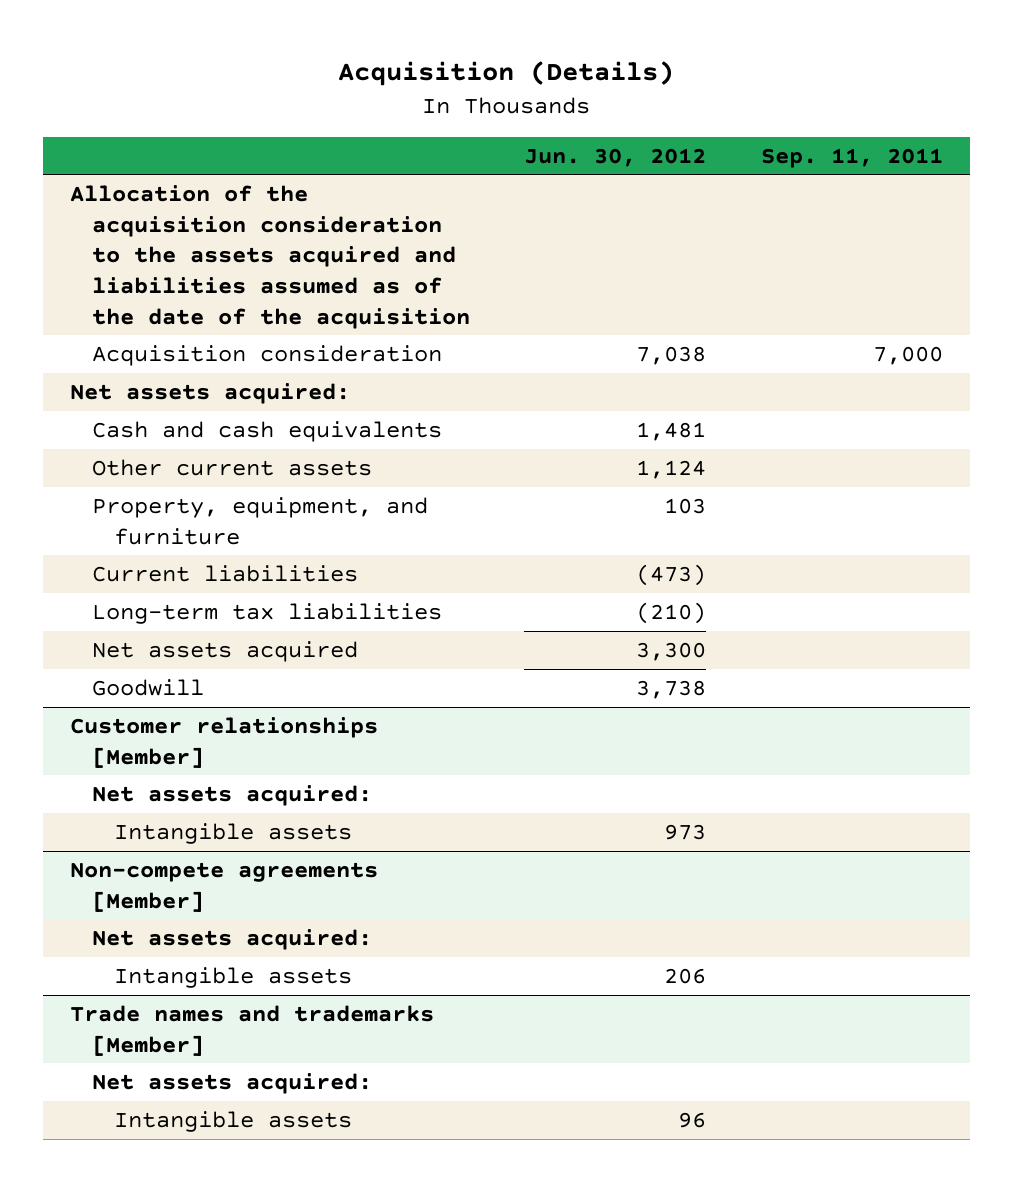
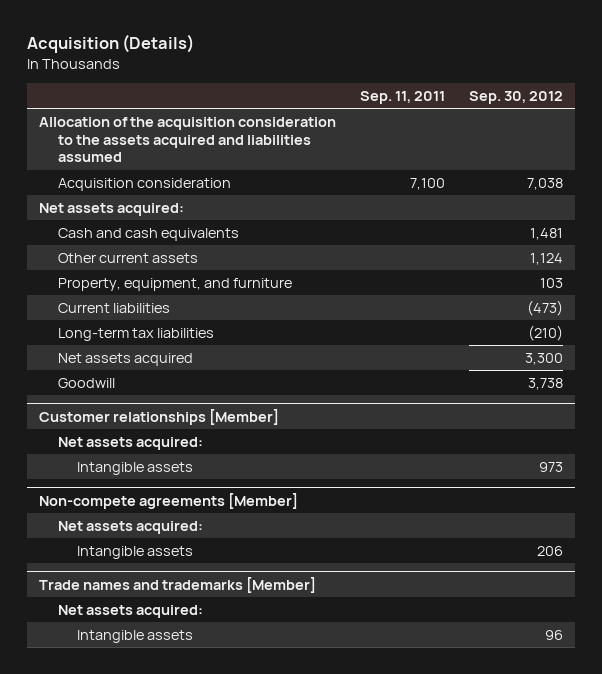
[524,147,707,167] Jun. 30, 2012 -> none
none -> [468,91,563,105] Sep. 30, 2012
[69,184,470,329] Allocation of the acquisition consideration to the assets acquired and liabilities assumed as of the date of the acquisition -> [38,116,336,163] Allocation of the acquisition consideration to the assets acquired and liabilities assumed
[872,345,943,365] 7,000 -> [409,177,445,190] 7,100

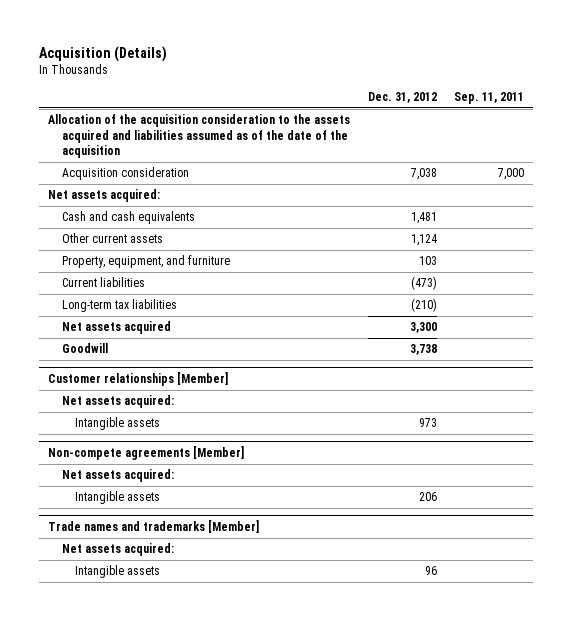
[468,91,563,105] Sep. 30, 2012 -> none
none -> [367,92,437,104] Dec. 31, 2012
[38,116,336,163] Allocation of the acquisition consideration to the assets acquired and liabilities assumed -> [47,114,350,159] Allocation of the acquisition consideration to the assets acquired and liabilities assumed as of the date of the acquisition
[409,177,445,190] 7,100 -> [498,168,525,181] 7,000

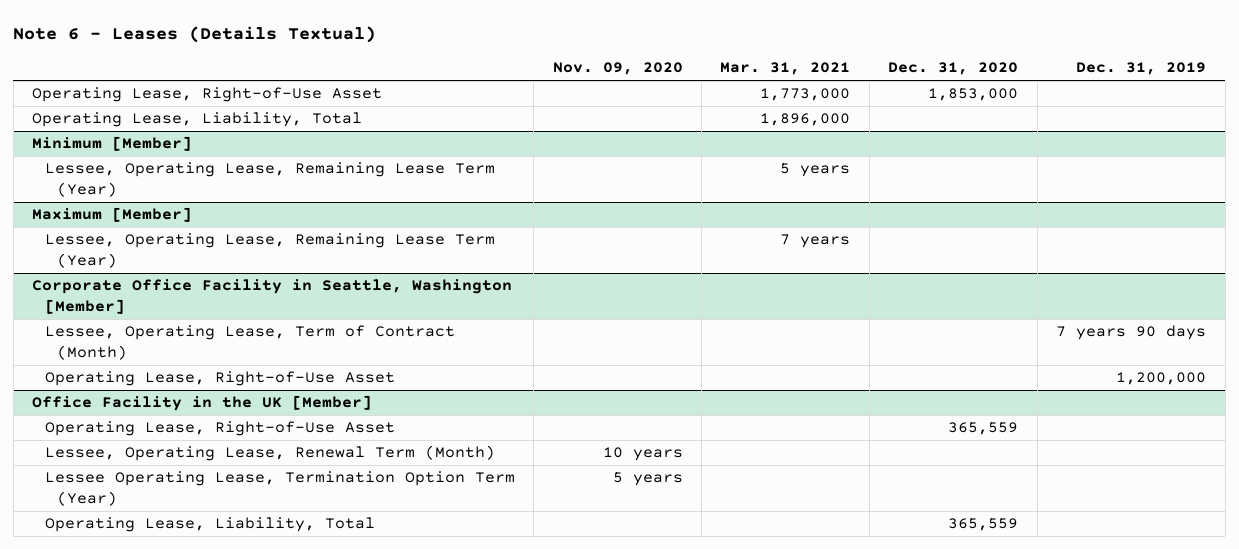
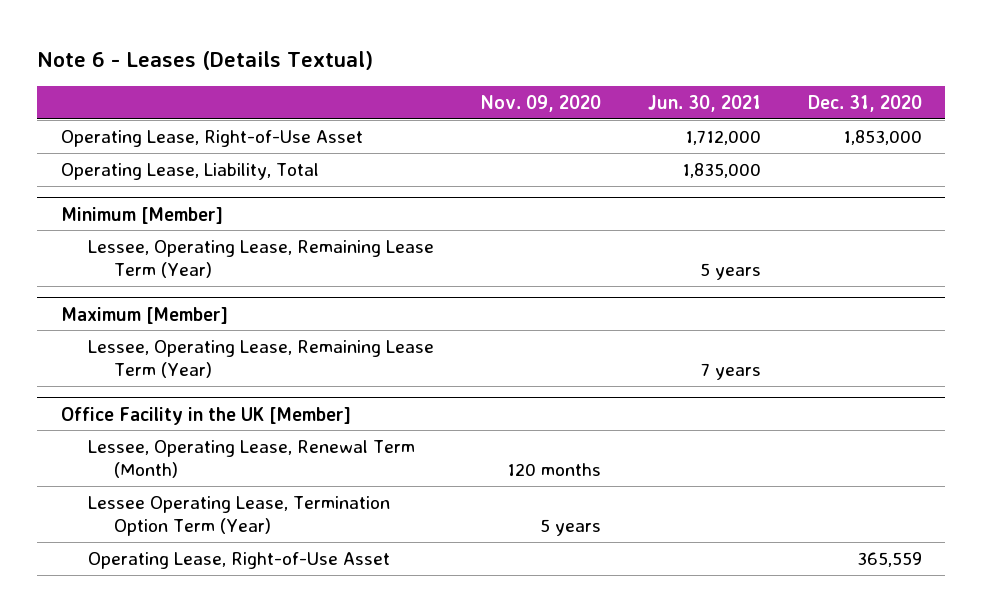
[720,62,851,76] Mar. 31, 2021 -> none
[1076,62,1207,76] Dec. 31, 2019 -> none
none -> [647,95,761,113] Jun. 30, 2021
[32,279,513,315] Corporate Office Facility in Seattle, Washington [Member] -> none
[44,325,455,361] Lessee, Operating Lease, Term of Contract (Month) -> none
[44,371,395,387] Operating Lease, Right-of-Use Asset -> none
[602,447,683,462] 10 years -> [507,463,602,477] 120 months
[44,517,375,533] Operating Lease, Liability, Total -> none
[44,421,395,437] Operating Lease, Right-of-Use Asset -> [87,551,390,569] Operating Lease, Right-of-Use Asset

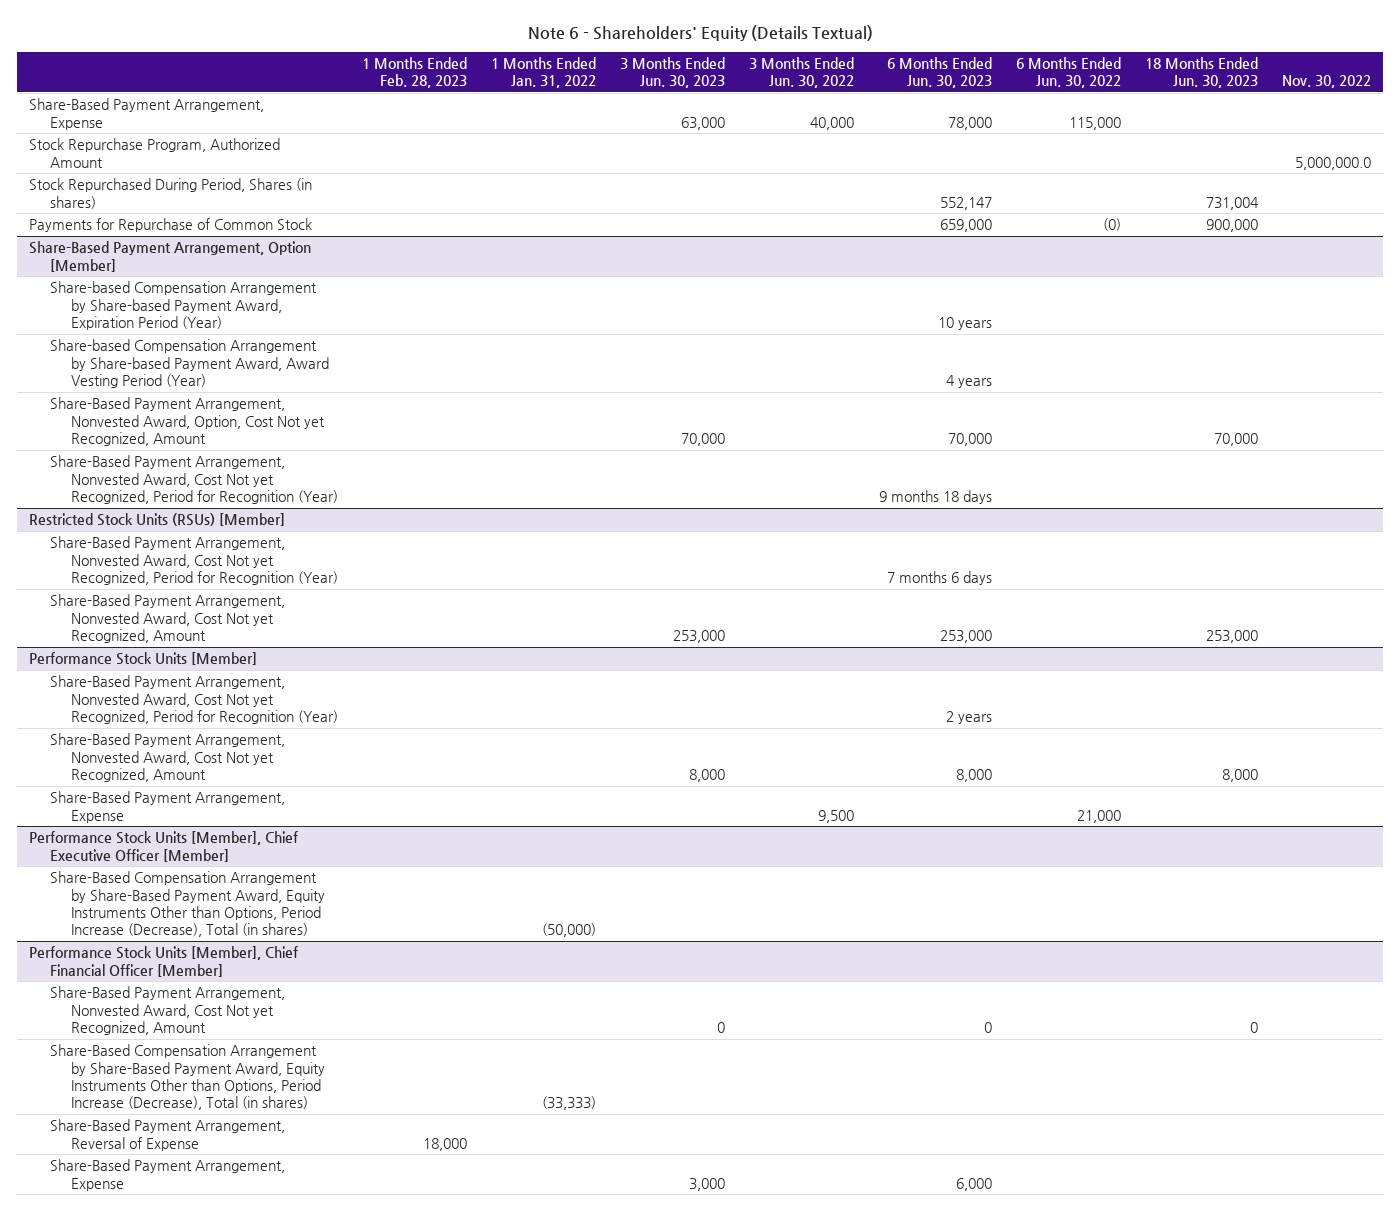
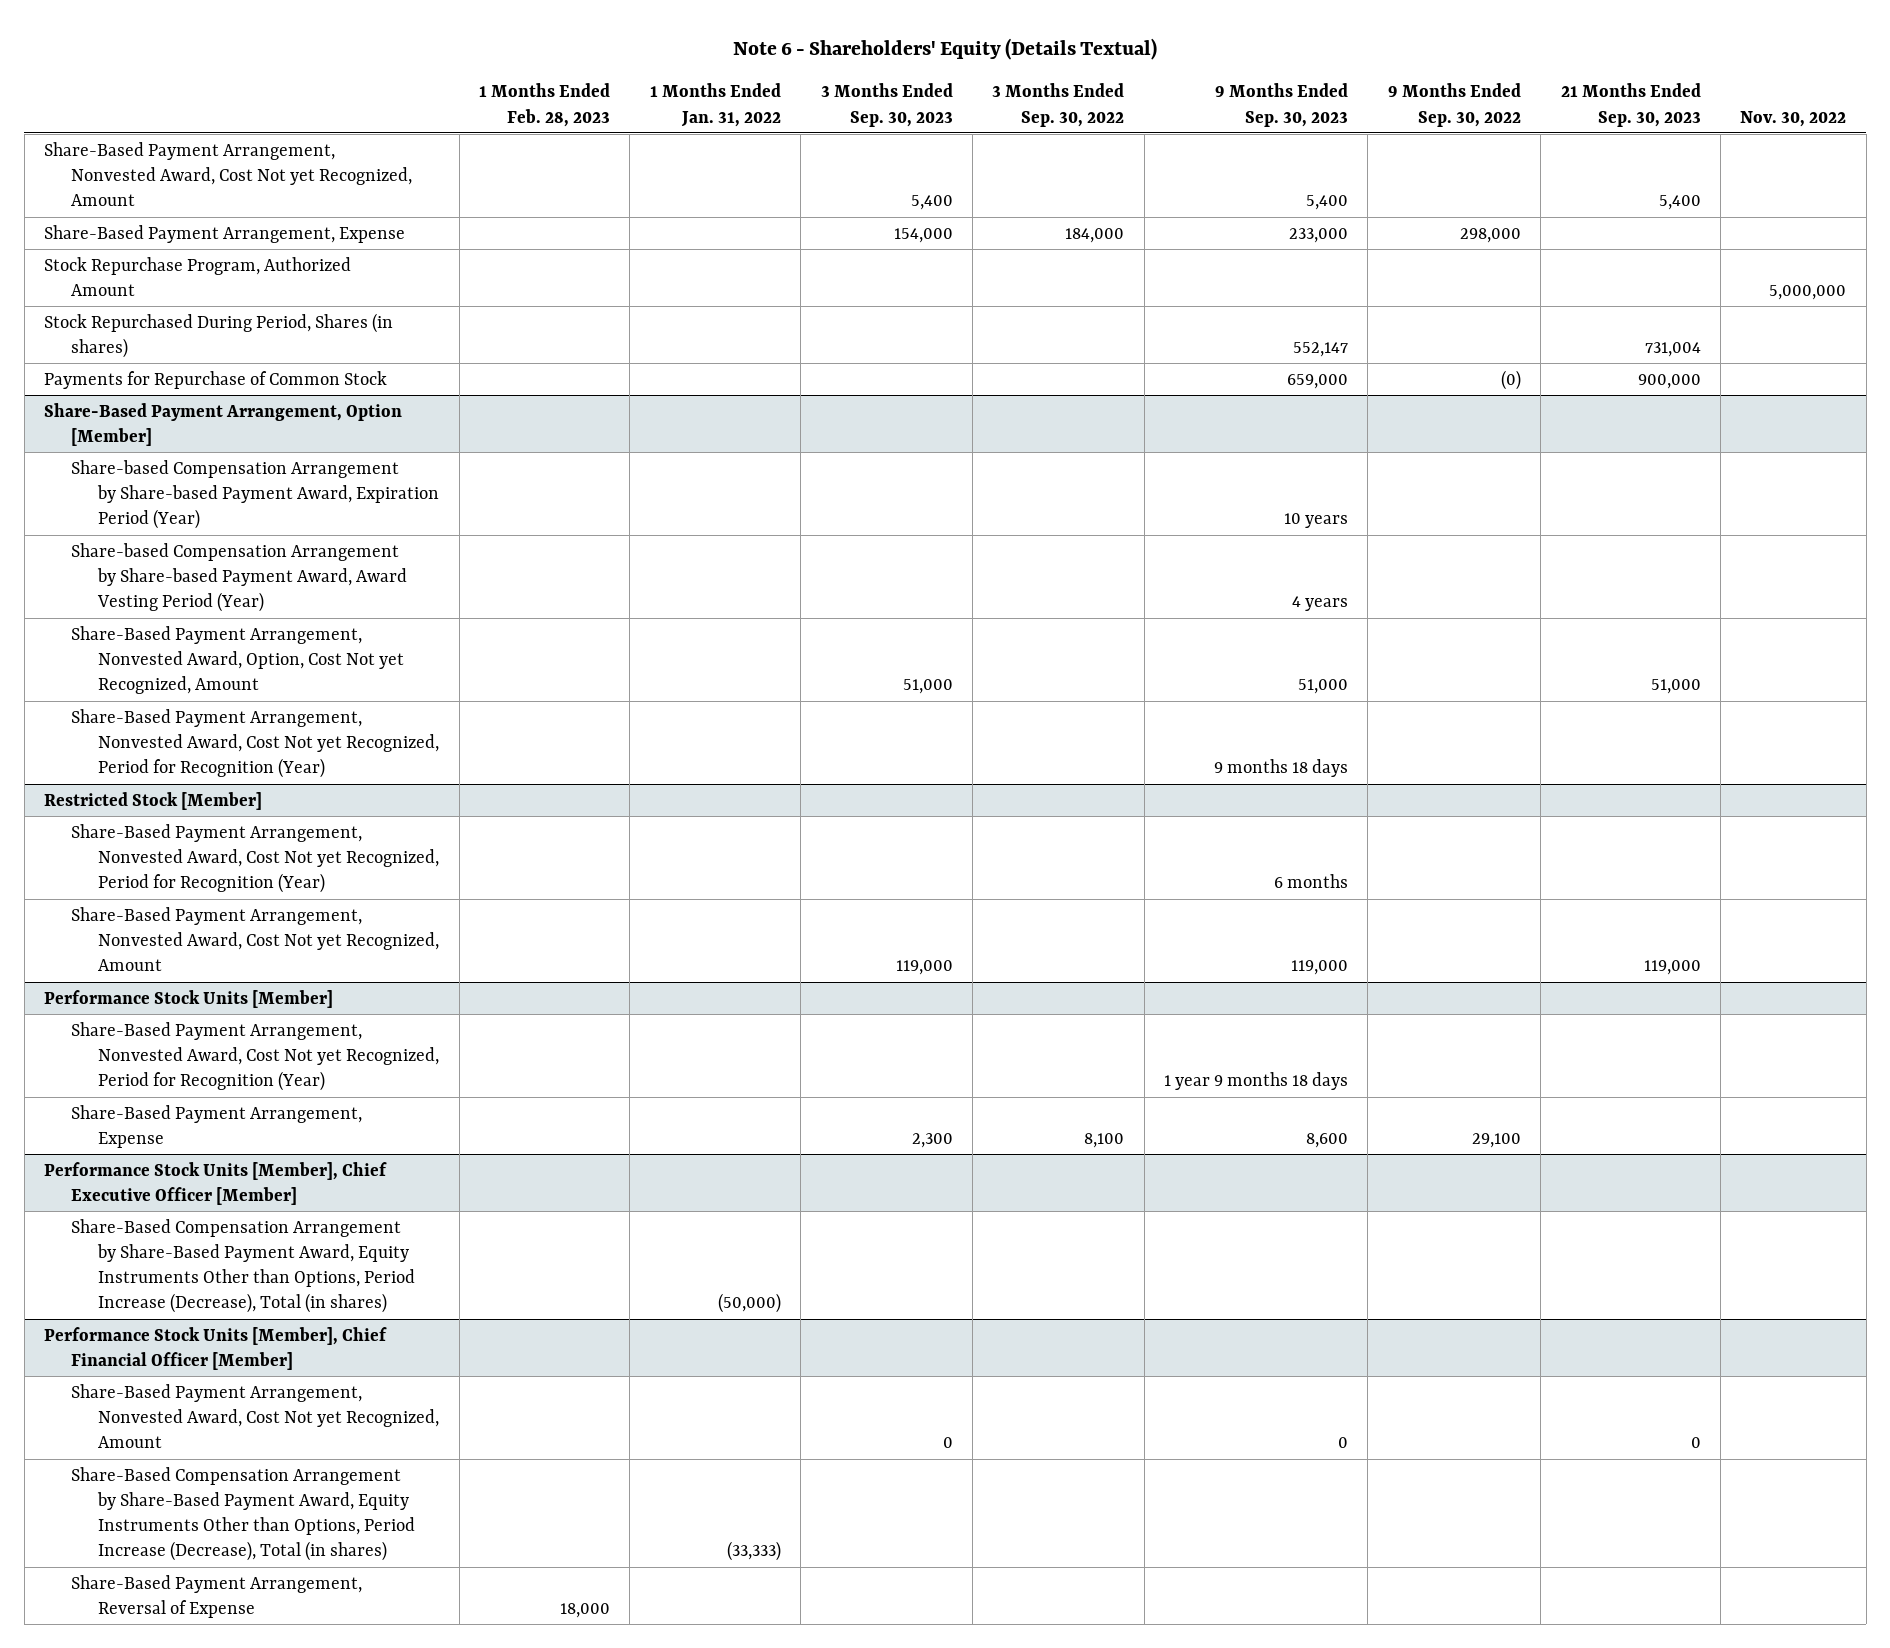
[620,56,726,89] 3 Months Ended Jun. 30, 2023 -> none
[749,56,855,89] 3 Months Ended Jun. 30, 2022 -> none
[886,56,992,89] 6 Months Ended Jun. 30, 2023 -> none
[1015,56,1121,89] 6 Months Ended Jun. 30, 2022 -> none
[1144,56,1258,89] 18 Months Ended Jun. 30, 2023 -> none
none -> [820,83,953,127] 3 Months Ended Sep. 30, 2023
none -> [992,83,1125,127] 3 Months Ended Sep. 30, 2022
none -> [1215,83,1349,127] 9 Months Ended Sep. 30, 2023
none -> [1387,83,1521,127] 9 Months Ended Sep. 30, 2022
none -> [1560,83,1701,127] 21 Months Ended Sep. 30, 2023
none -> [44,141,413,207] Share-Based Payment Arrangement, Nonvested Award, Cost Not yet Recognized, Amount
[1294,156,1371,170] 5,000,000.0 -> [1769,285,1847,301] 5,000,000
[29,513,286,527] Restricted Stock Units (RSUs) [Member] -> none
[50,536,338,585] Share-Based Payment Arrangement, Nonvested Award, Cost Not yet Recognized, Period for Recognition (Year) -> none
[50,594,286,643] Share-Based Payment Arrangement, Nonvested Award, Cost Not yet Recognized, Amount -> none
none -> [44,791,263,810] Restricted Stock [Member]
none -> [71,823,440,894] Share-Based Payment Arrangement, Nonvested Award, Cost Not yet Recognized, Period for Recognition (Year)
none -> [71,906,440,972] Share-Based Payment Arrangement, Nonvested Award, Cost Not yet Recognized, Amount
[50,733,286,782] Share-Based Payment Arrangement, Nonvested Award, Cost Not yet Recognized, Amount -> none
[50,1159,286,1191] Share-Based Payment Arrangement, Expense -> none

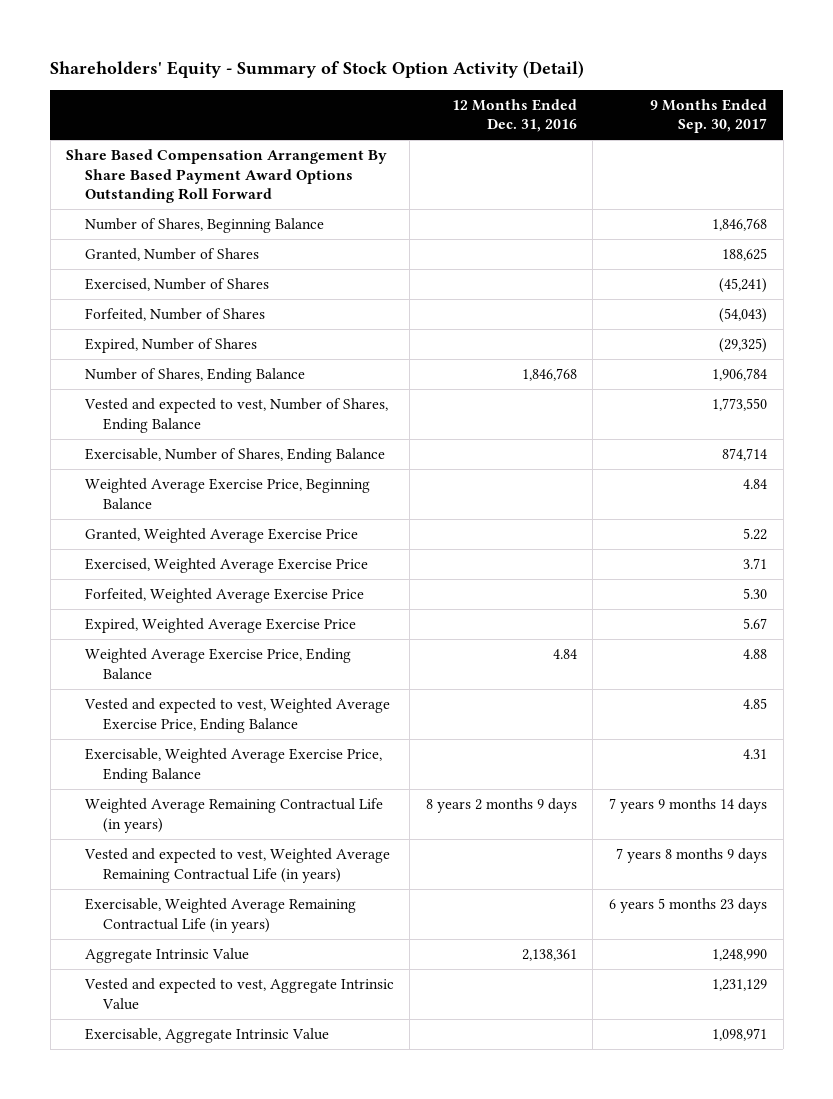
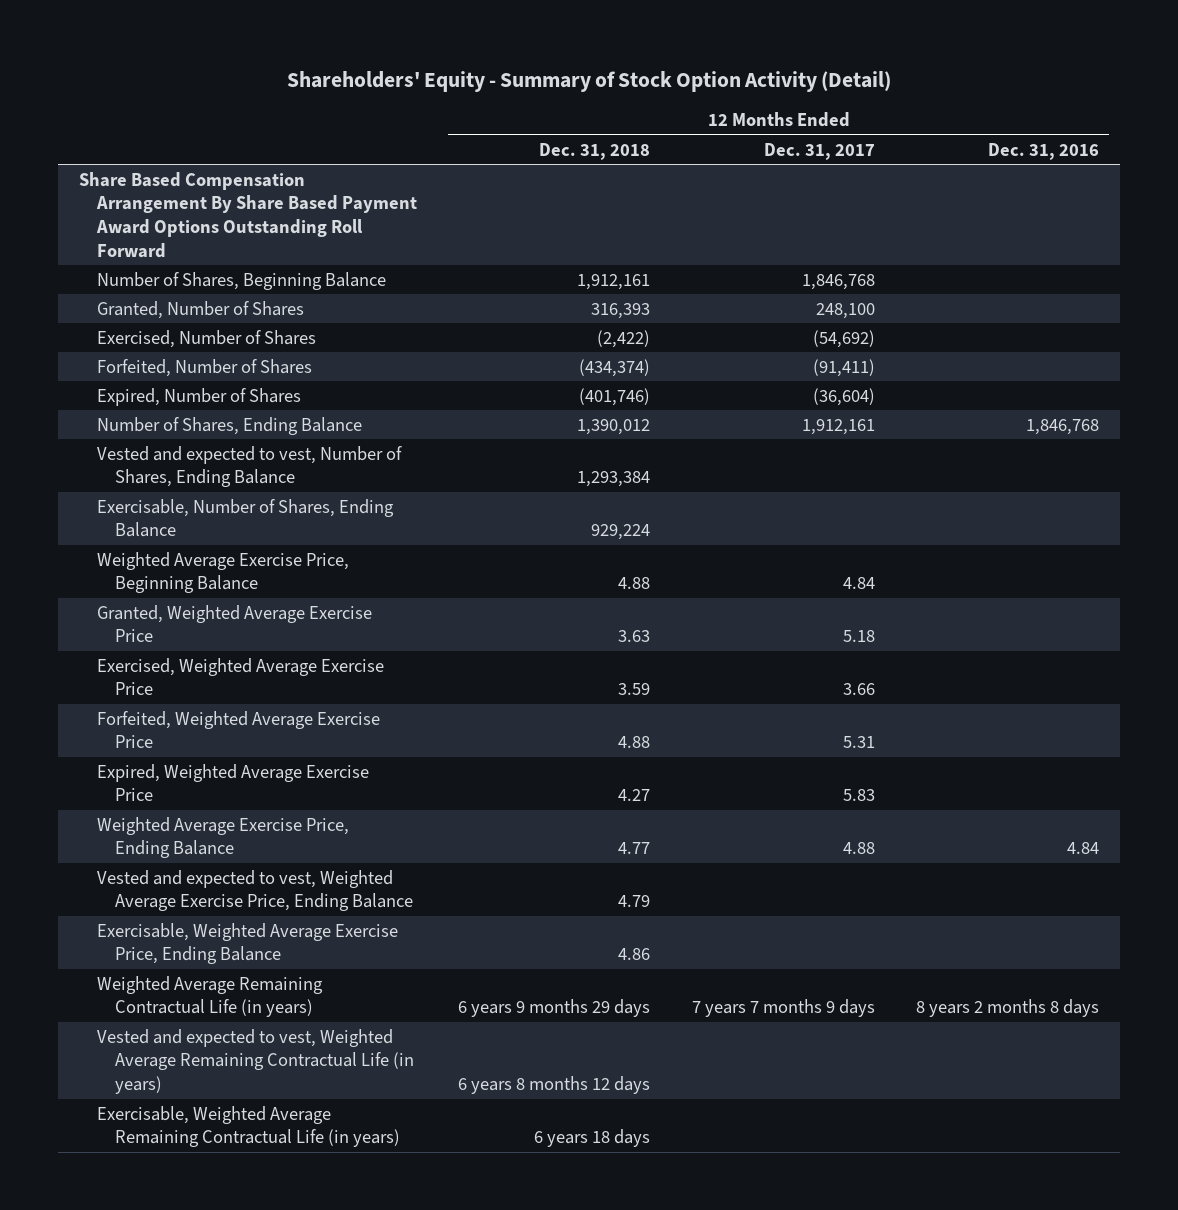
[649,98,767,134] 9 Months Ended Sep. 30, 2017 -> none
none -> [539,142,651,160] Dec. 31, 2018
none -> [763,142,875,160] Dec. 31, 2017
[425,798,577,814] 8 years 2 months 9 days -> [916,999,1100,1018] 8 years 2 months 8 days
[84,948,249,964] Aggregate Intrinsic Value -> none
[83,978,394,1010] Vested and expected to vest, Aggregate Intrinsic Value -> none
[84,1028,329,1044] Exercisable, Aggregate Intrinsic Value -> none

